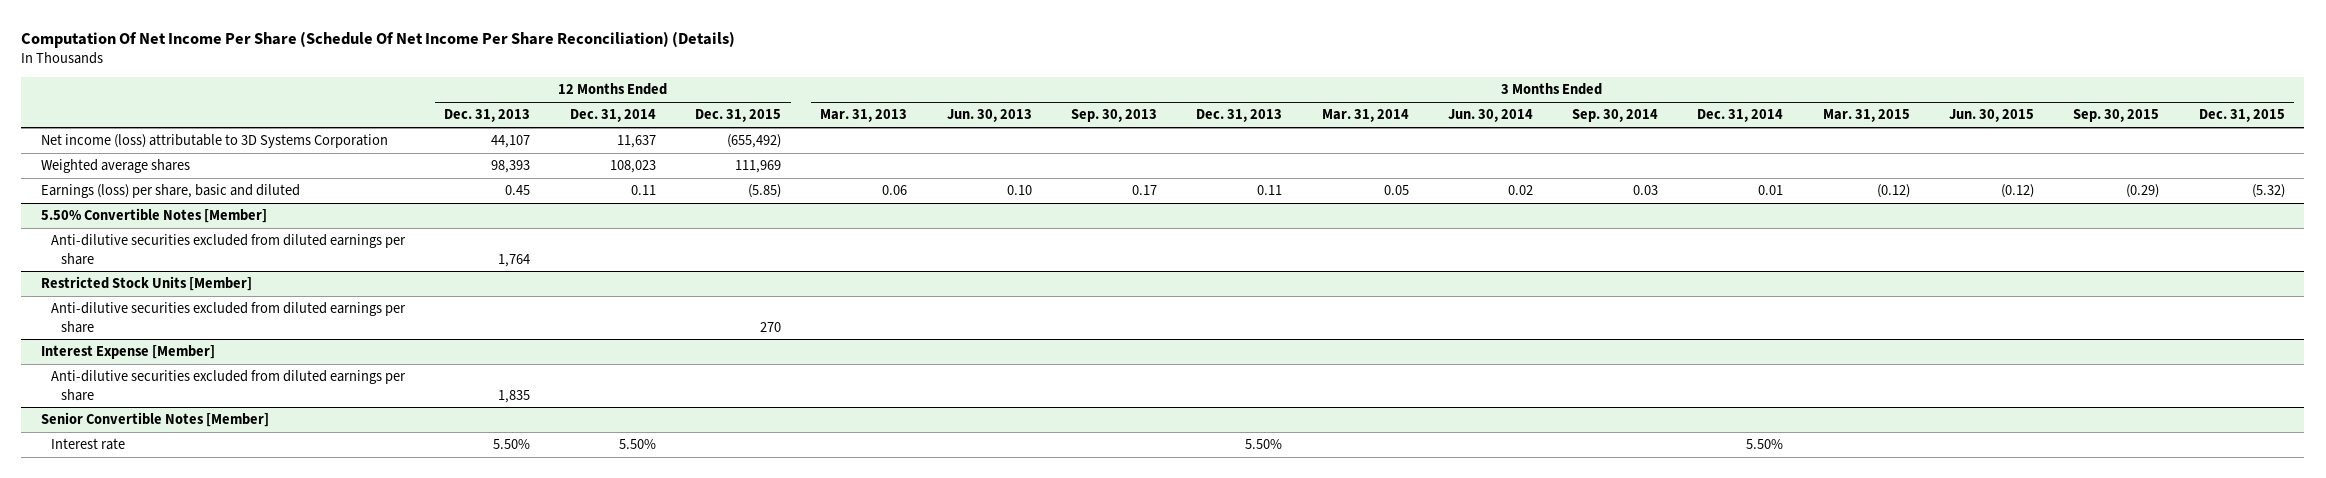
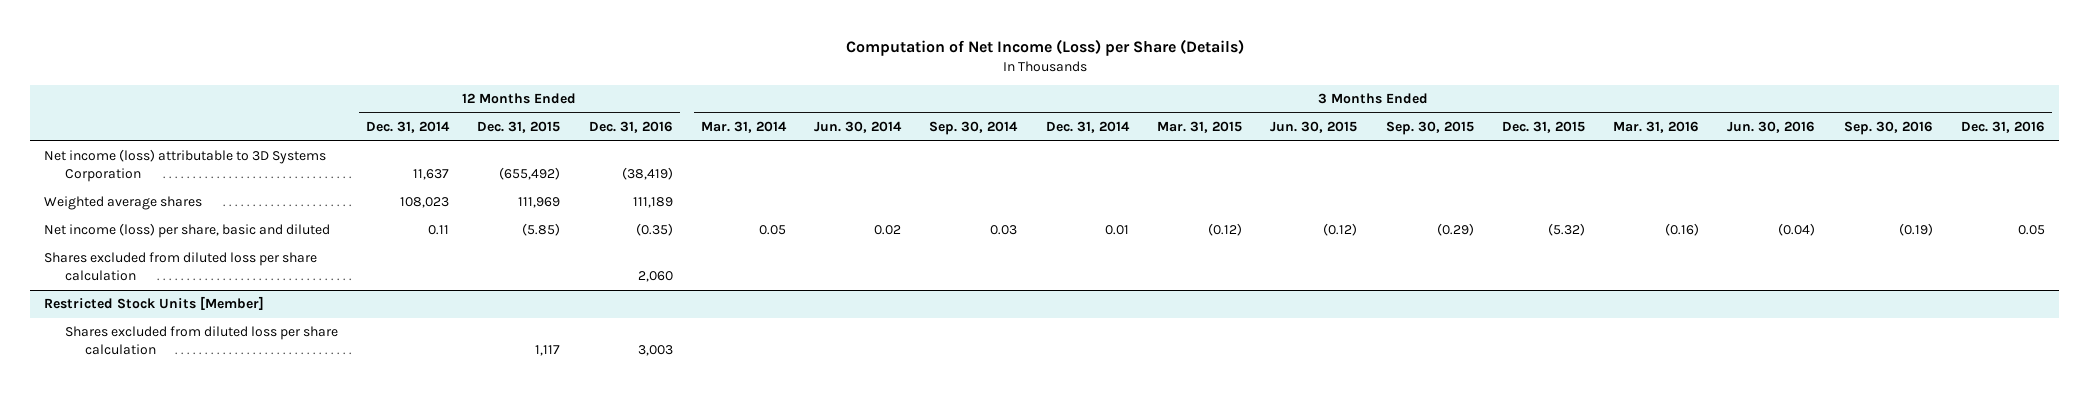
[21,30,736,48] Computation Of Net Income Per Share (Schedule Of Net Income Per Share Reconciliation) (Details) -> [845,38,1244,56] Computation of Net Income (Loss) per Share (Details)
[444,109,531,123] Dec. 31, 2013 -> none
[820,109,908,123] Mar. 31, 2013 -> none
[946,109,1032,123] Jun. 30, 2013 -> none
[1070,109,1157,123] Sep. 30, 2013 -> none
[1196,109,1283,123] Dec. 31, 2013 -> none
none -> [588,121,673,134] Dec. 31, 2016
none -> [1613,121,1700,134] Mar. 31, 2016
none -> [1727,121,1816,134] Jun. 30, 2016
none -> [1843,121,1933,136] Sep. 30, 2016
none -> [1961,121,2046,134] Dec. 31, 2016
[41,208,268,224] 5.50% Convertible Notes [Member] -> none
[51,234,407,265] Anti-dilutive securities excluded from diluted earnings per share -> none
[41,184,301,199] Earnings (loss) per share, basic and diluted -> [44,223,331,239] Net income (loss) per share, basic and diluted
none -> [44,252,318,282] Shares excluded from diluted loss per share calculation
[41,345,216,360] Interest Expense [Member] -> none
[51,370,407,401] Anti-dilutive securities excluded from diluted earnings per share -> none
[41,412,270,428] Senior Convertible Notes [Member] -> none
[51,438,126,451] Interest rate -> none
[51,302,407,333] Anti-dilutive securities excluded from diluted earnings per share -> [64,326,338,356] Shares excluded from diluted loss per share calculation
[760,321,782,332] 270 -> [535,345,561,357] 1,117

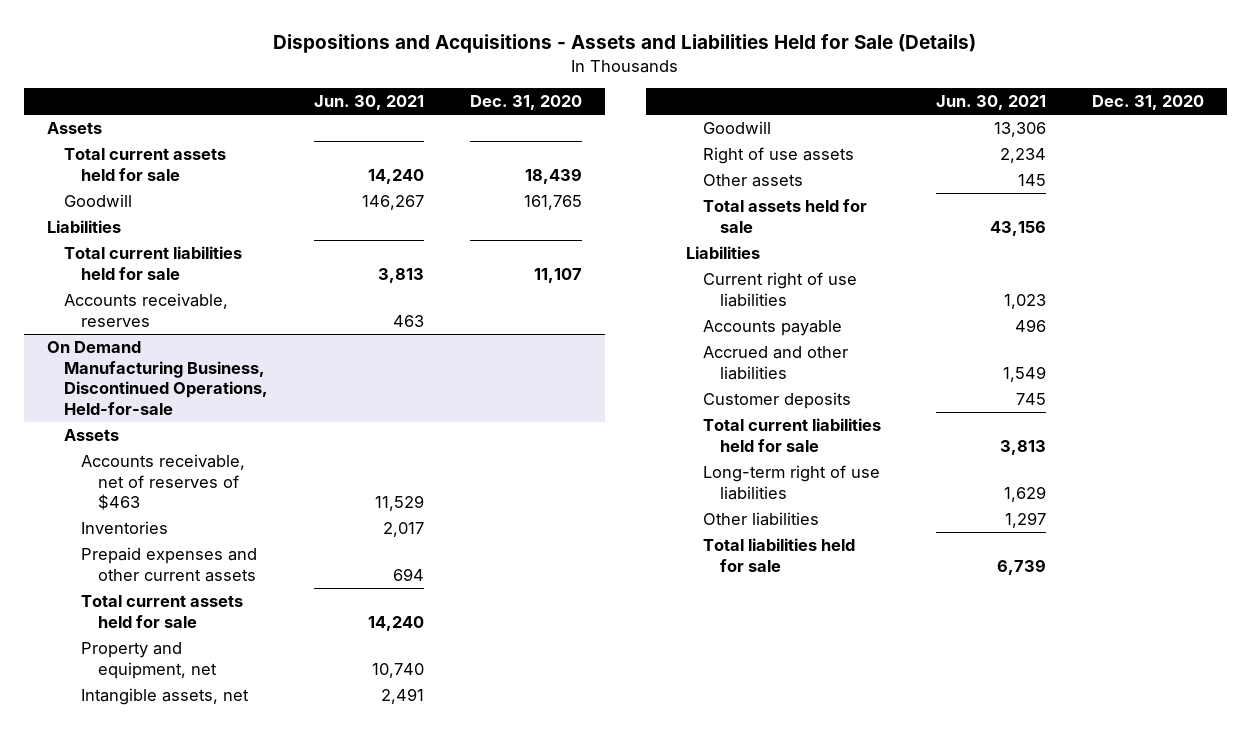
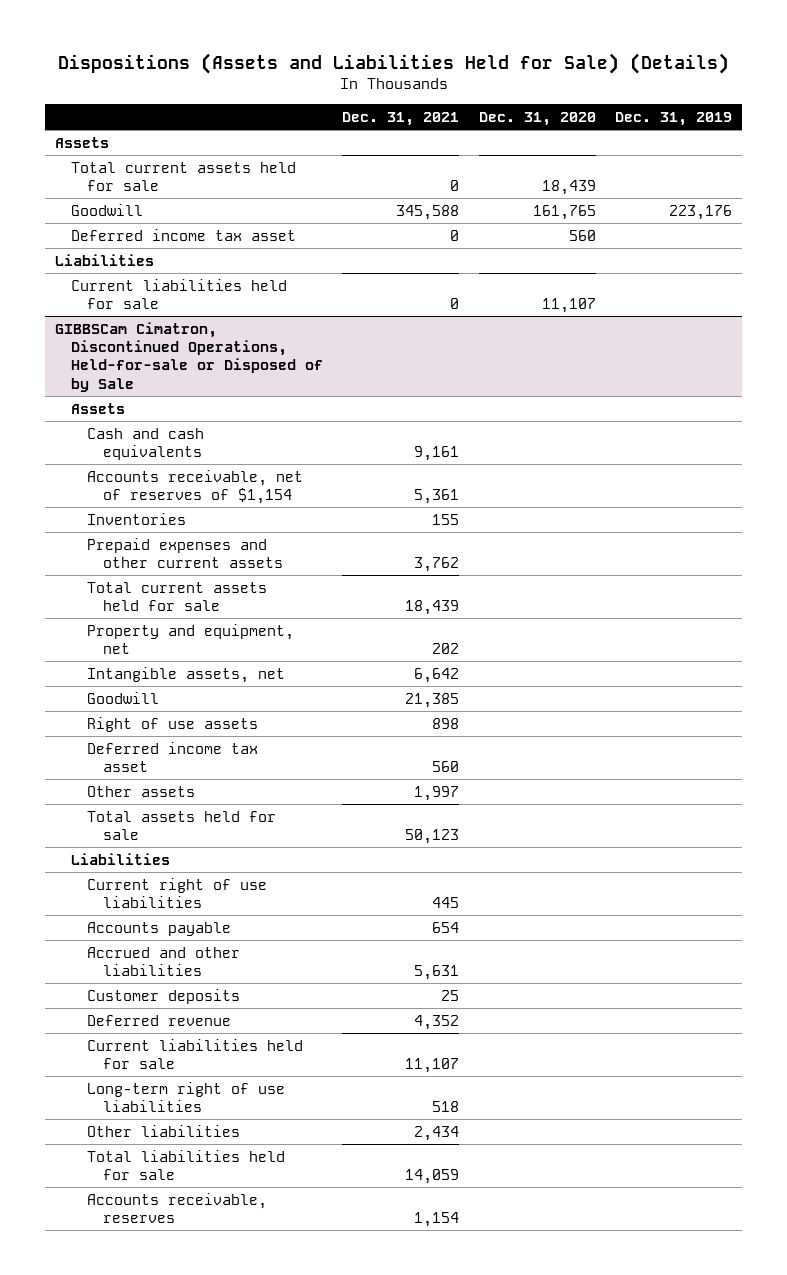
[273,34,977,54] Dispositions and Acquisitions - Assets and Liabilities Held for Sale (Details) -> [57,52,729,74] Dispositions (Assets and Liabilities Held for Sale) (Details)
[313,95,424,111] Jun. 30, 2021 -> none
none -> [342,111,460,126] Dec. 31, 2021
none -> [615,111,733,126] Dec. 31, 2019
none -> [70,228,296,241] Deferred income tax asset
[63,293,228,327] Accounts receivable, reserves -> none
[46,341,268,415] On Demand Manufacturing Business, Discontinued Operations, Held-for-sale -> none
[63,429,119,442] Assets -> none
[80,454,245,511] Accounts receivable, net of reserves of $463 -> none
[80,521,168,535] Inventories -> none
[80,547,257,582] Prepaid expenses and other current assets -> none
[80,595,243,628] Total current assets held for sale -> none
[80,642,217,679] Property and equipment, net -> none
[80,688,249,706] Intangible assets, net -> none
[702,121,771,135] Goodwill -> none
[702,147,854,165] Right of use assets -> none
[702,174,803,188] Other assets -> none
[702,199,867,233] Total assets held for sale -> none
[685,246,760,260] Liabilities -> none
[702,272,857,307] Current right of use liabilities -> none
[702,320,842,337] Accounts payable -> none
[702,346,848,380] Accrued and other liabilities -> none
[702,392,851,410] Customer deposits -> none
[702,418,881,452] Total current liabilities held for sale -> none
[702,465,880,500] Long-term right of use liabilities -> none
[702,512,819,527] Other liabilities -> none
[702,538,855,572] Total liabilities held for sale -> none
[63,246,242,280] Total current liabilities held for sale -> [70,278,287,310] Current liabilities held for sale
none -> [54,321,323,392] GIBBSCam Cimatron, Discontinued Operations, Held-for-sale or Disposed of by Sale
none -> [70,402,125,414] Assets
none -> [87,427,205,461] Cash and cash equivalents
none -> [87,469,304,505] Accounts receivable, net of reserves of $1,154
none -> [87,512,187,525] Inventories
none -> [87,537,284,569] Prepaid expenses and other current assets
none -> [87,581,268,612] Total current assets held for sale
none -> [87,623,295,655] Property and equipment, net
none -> [87,666,286,683] Intangible assets, net
none -> [87,691,160,704] Goodwill
none -> [87,716,259,732] Right of use assets
none -> [87,741,259,773] Deferred income tax asset
none -> [87,785,196,797] Other assets
none -> [87,810,277,841] Total assets held for sale
none -> [70,852,170,865] Liabilities
none -> [87,877,268,909] Current right of use liabilities
none -> [87,921,232,936] Accounts payable
none -> [87,946,241,977] Accrued and other liabilities
none -> [87,988,241,1004] Customer deposits
none -> [87,1014,232,1026] Deferred revenue
none -> [87,1038,304,1070] Current liabilities held for sale
none -> [87,1081,286,1113] Long-term right of use liabilities
none -> [87,1124,241,1137] Other liabilities
none -> [87,1149,286,1181] Total liabilities held for sale
none -> [87,1192,268,1224] Accounts receivable, reserves

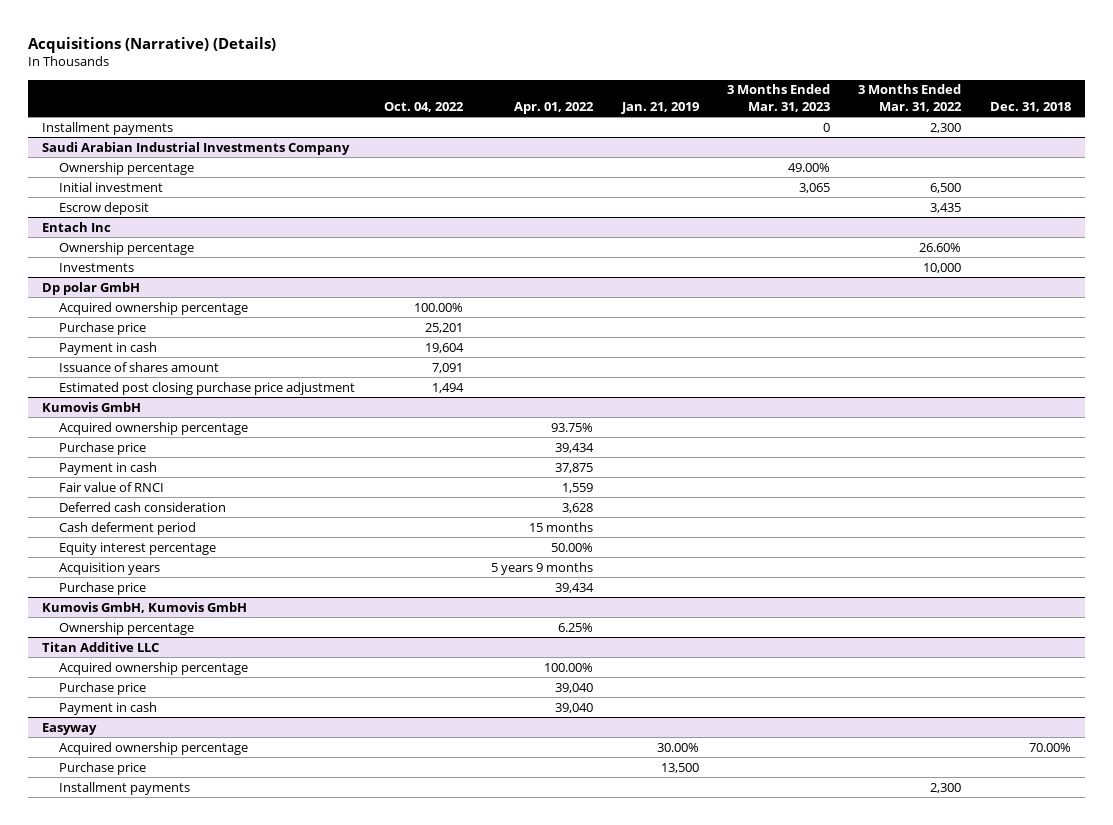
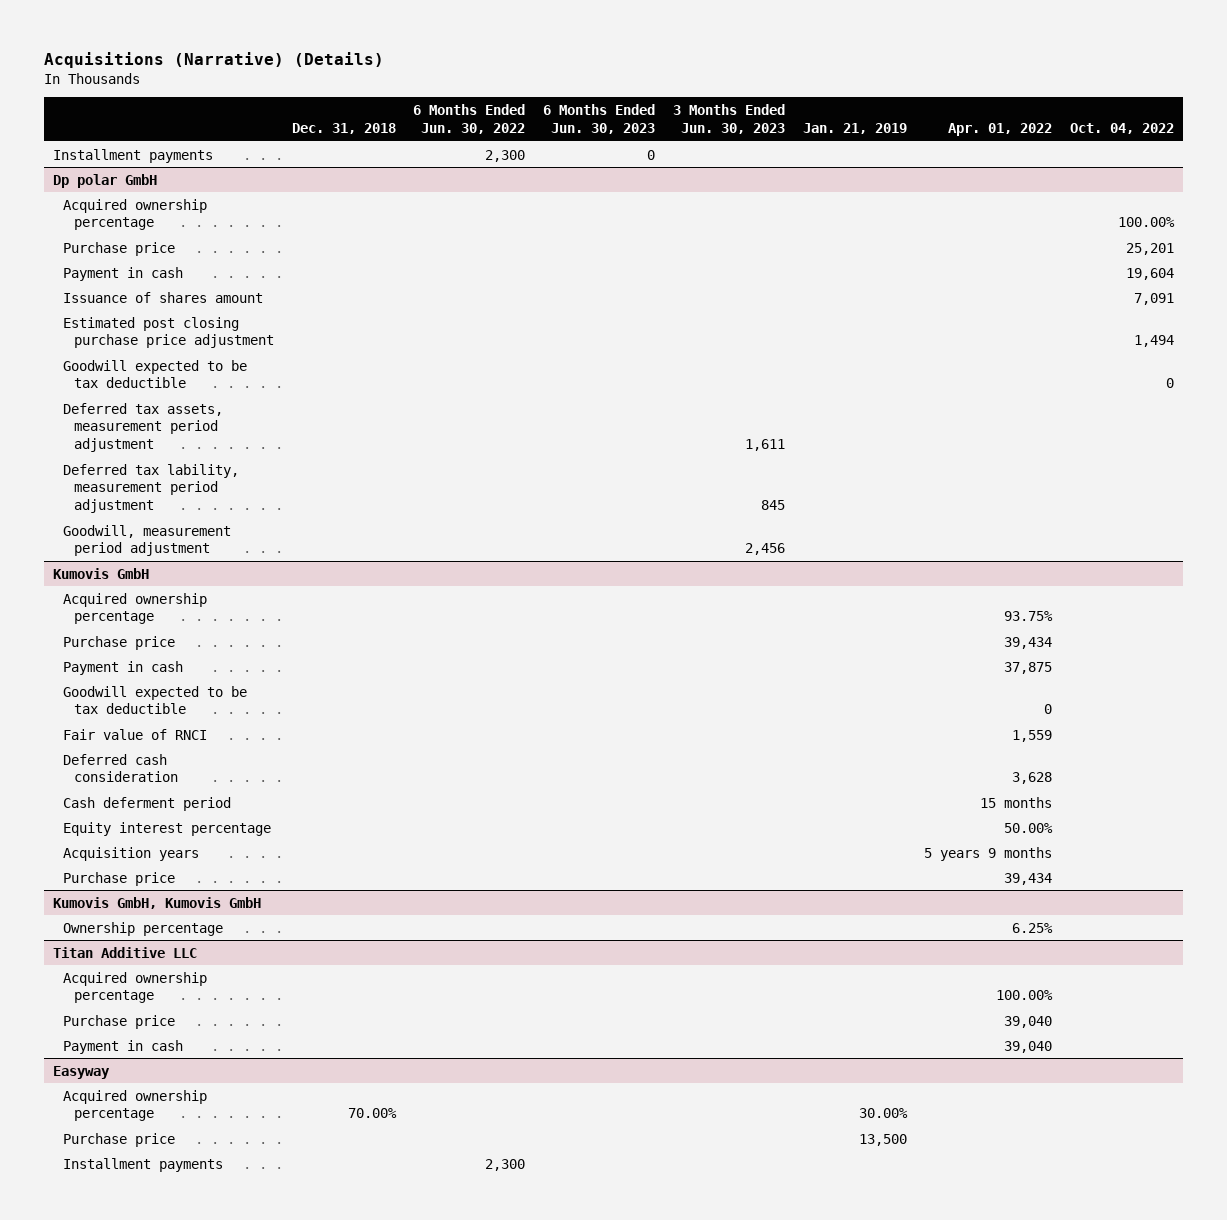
[726,84,830,112] 3 Months Ended Mar. 31, 2023 -> none
[858,84,963,112] 3 Months Ended Mar. 31, 2022 -> none
none -> [413,104,526,134] 6 Months Ended Jun. 30, 2022
none -> [543,104,656,134] 6 Months Ended Jun. 30, 2023
none -> [672,104,785,134] 3 Months Ended Jun. 30, 2023
[42,141,351,155] Saudi Arabian Industrial Investments Company -> none
[59,161,195,175] Ownership percentage -> none
[59,181,164,192] Initial investment -> none
[59,201,150,215] Escrow deposit -> none
[42,221,112,232] Entach Inc -> none
[59,241,195,255] Ownership percentage -> none
[59,262,135,272] Investments -> none
none -> [63,359,248,389] Goodwill expected to be tax deductible
none -> [63,402,224,453] Deferred tax assets, measurement period adjustment
none -> [63,463,240,514] Deferred tax lability, measurement period adjustment
none -> [63,524,232,557] Goodwill, measurement period adjustment
none -> [63,685,248,715] Goodwill expected to be tax deductible

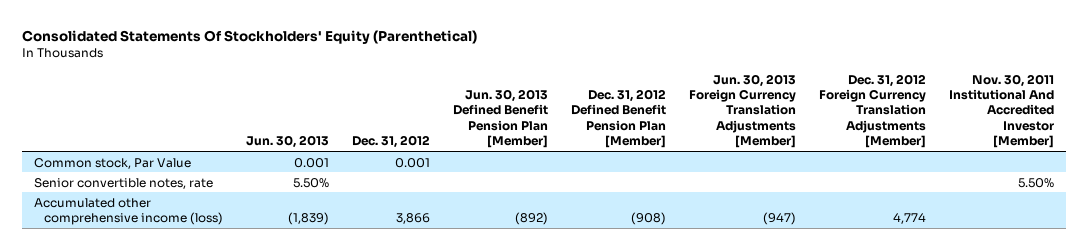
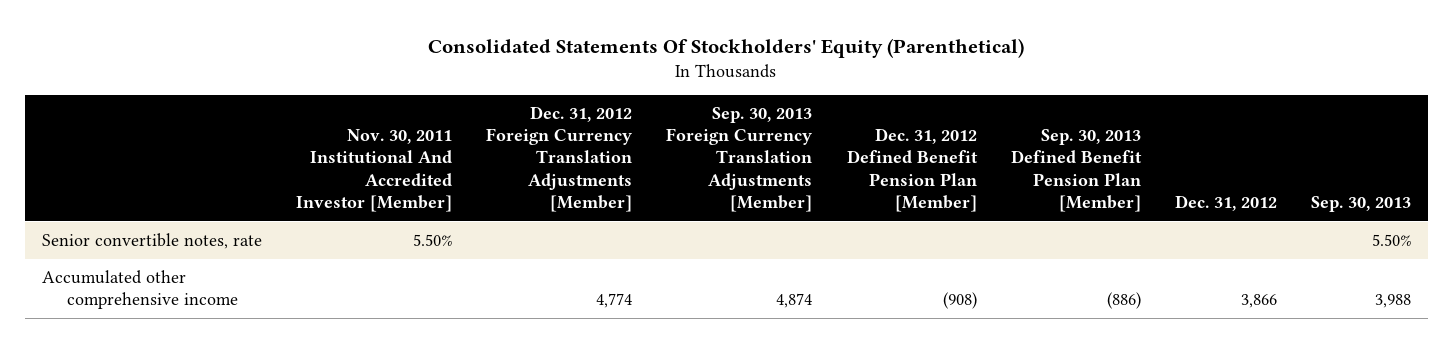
[246,135,330,149] Jun. 30, 2013 -> none
[453,89,549,149] Jun. 30, 2013 Defined Benefit Pension Plan [Member] -> none
[689,73,797,149] Jun. 30, 2013 Foreign Currency Translation Adjustments [Member] -> none
none -> [666,106,813,213] Sep. 30, 2013 Foreign Currency Translation Adjustments [Member]
none -> [1010,129,1142,213] Sep. 30, 2013 Defined Benefit Pension Plan [Member]
none -> [1310,196,1411,213] Sep. 30, 2013
[33,157,191,169] Common stock, Par Value -> none
[33,197,224,226] Accumulated other comprehensive income (loss) -> [42,270,239,310] Accumulated other comprehensive income

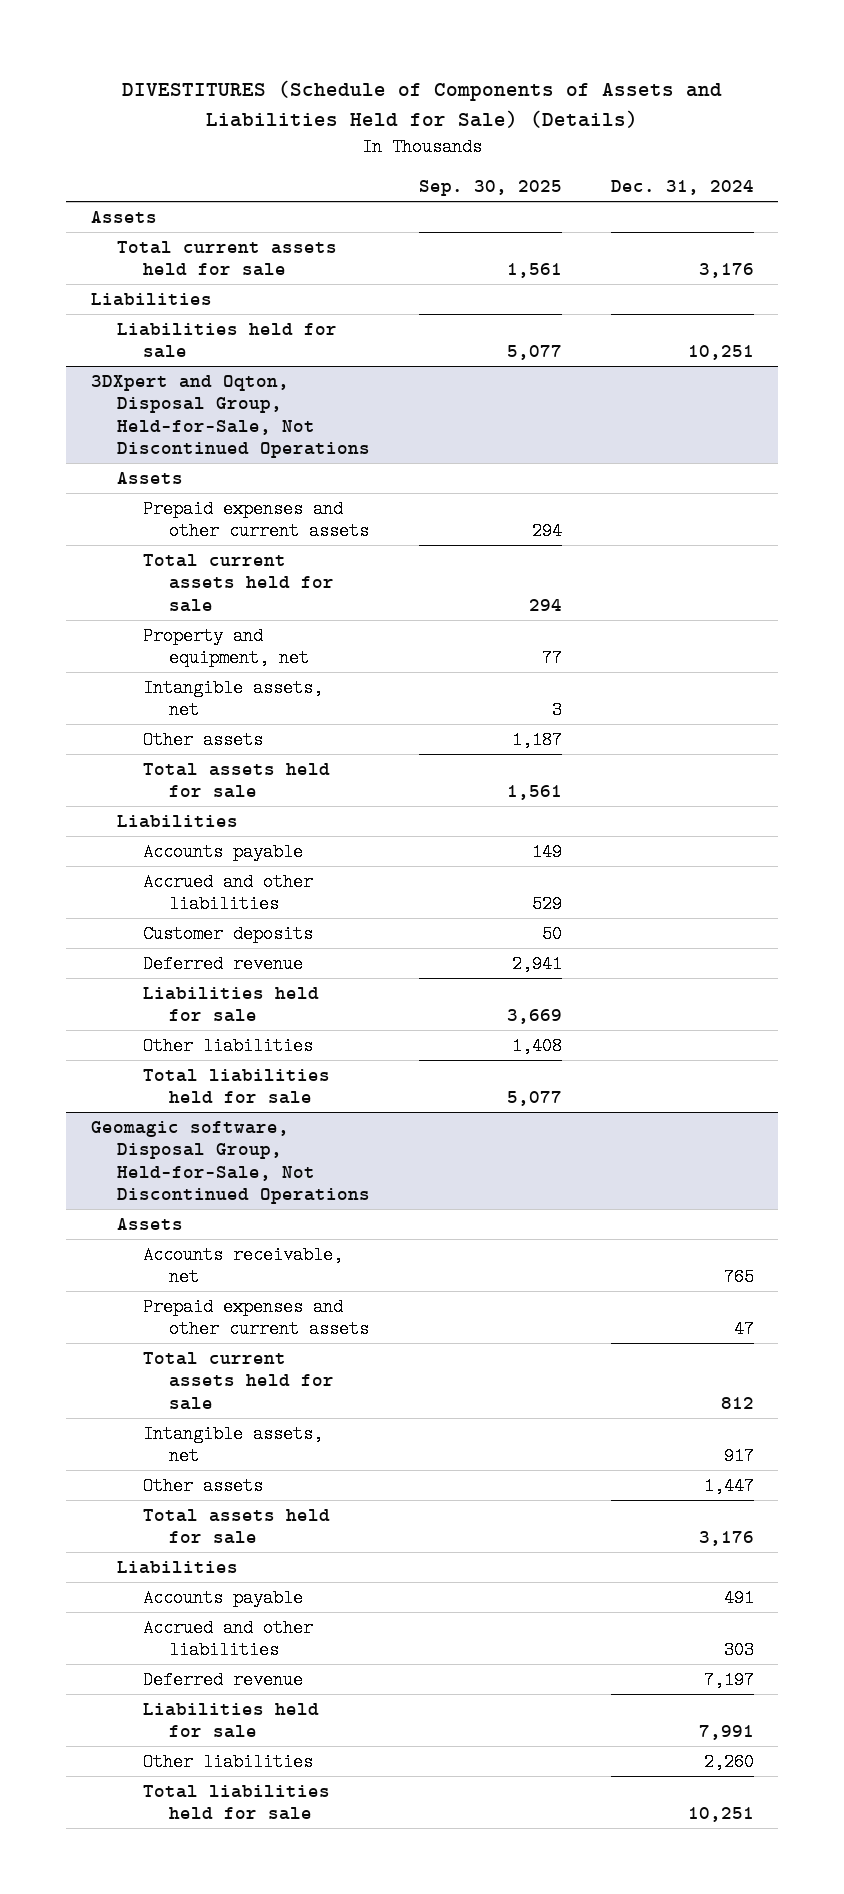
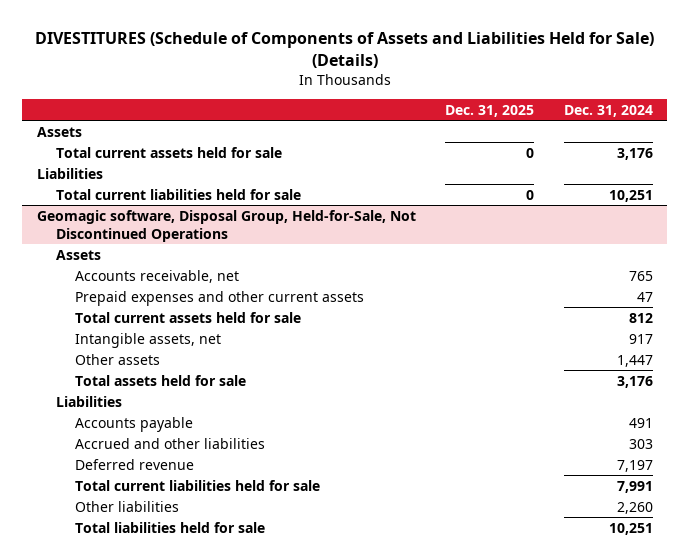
[418,180,562,197] Sep. 30, 2025 -> none
none -> [445,104,535,117] Dec. 31, 2025
[90,374,370,458] 3DXpert and Oqton, Disposal Group, Held-for-Sale, Not Discontinued Operations -> none
[116,471,183,484] Assets -> none
[142,499,369,541] Prepaid expenses and other current assets -> none
[142,553,334,612] Total current assets held for sale -> none
[142,626,309,668] Property and equipment, net -> none
[142,678,323,720] Intangible assets, net -> none
[142,730,263,749] Other assets -> none
[142,762,330,799] Total assets held for sale -> none
[116,814,238,828] Liabilities -> none
[142,842,303,861] Accounts payable -> none
[142,872,313,914] Accrued and other liabilities -> none
[142,924,313,943] Customer deposits -> none
[142,954,303,973] Deferred revenue -> none
[142,986,319,1023] Liabilities held for sale -> none
[142,1036,313,1055] Other liabilities -> none
[142,1068,330,1105] Total liabilities held for sale -> none
[116,322,337,359] Liabilities held for sale -> [56,188,302,200] Total current liabilities held for sale
[142,1702,319,1739] Liabilities held for sale -> [75,479,321,491] Total current liabilities held for sale

